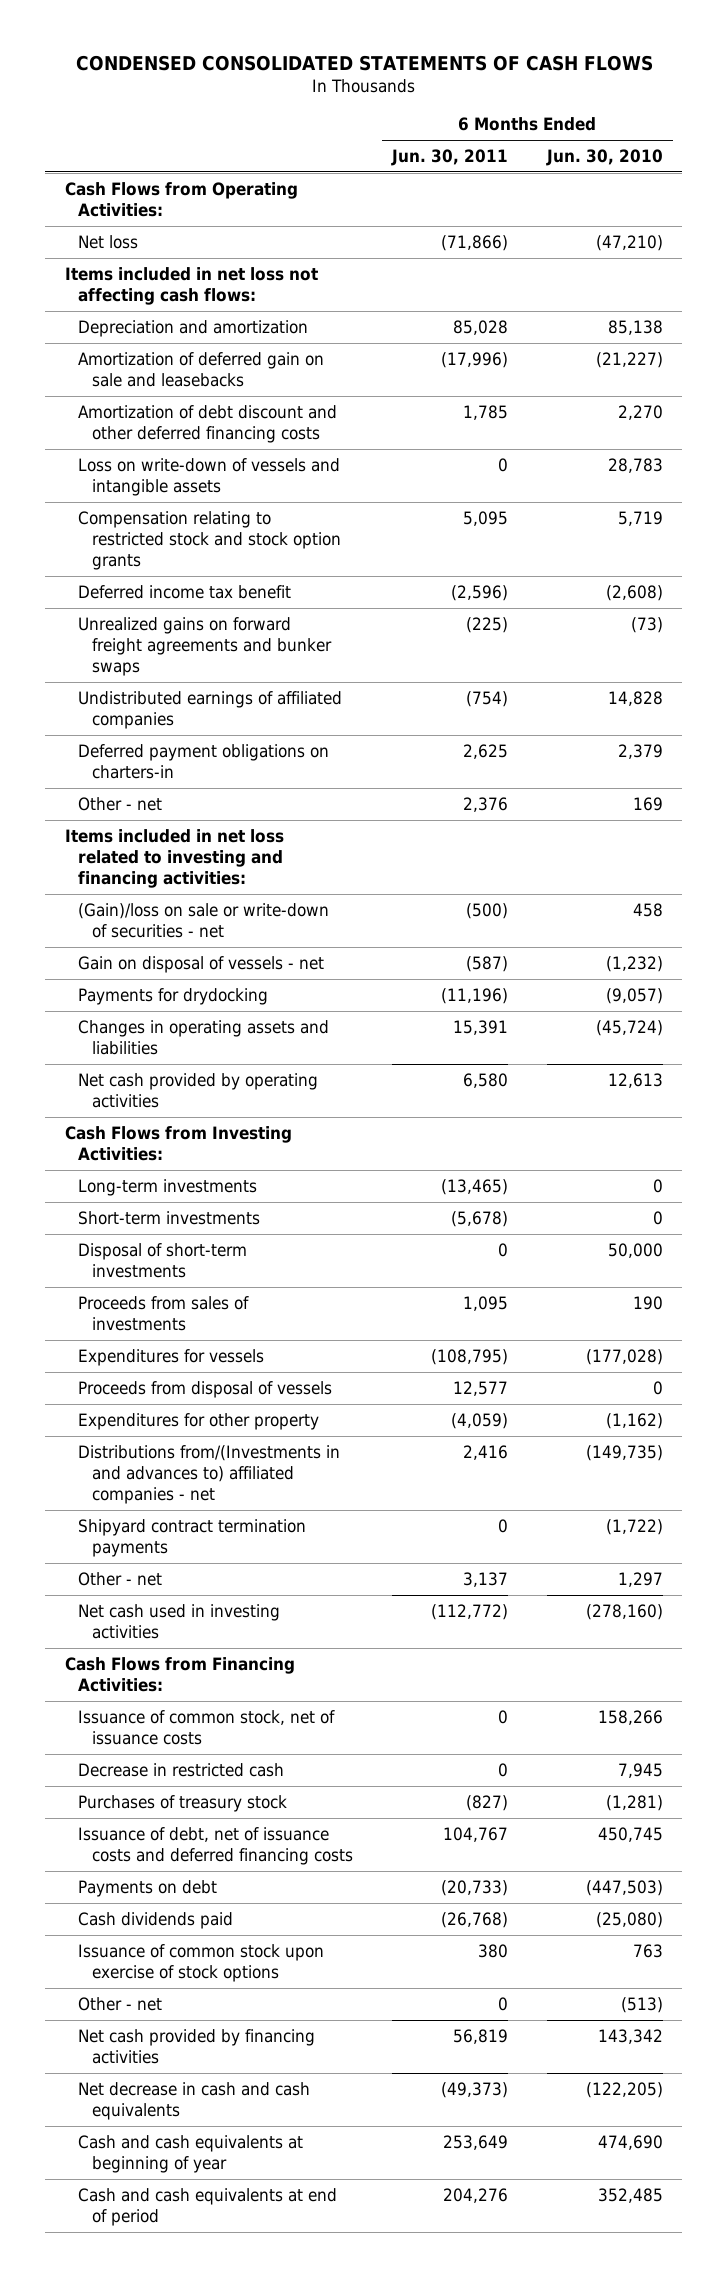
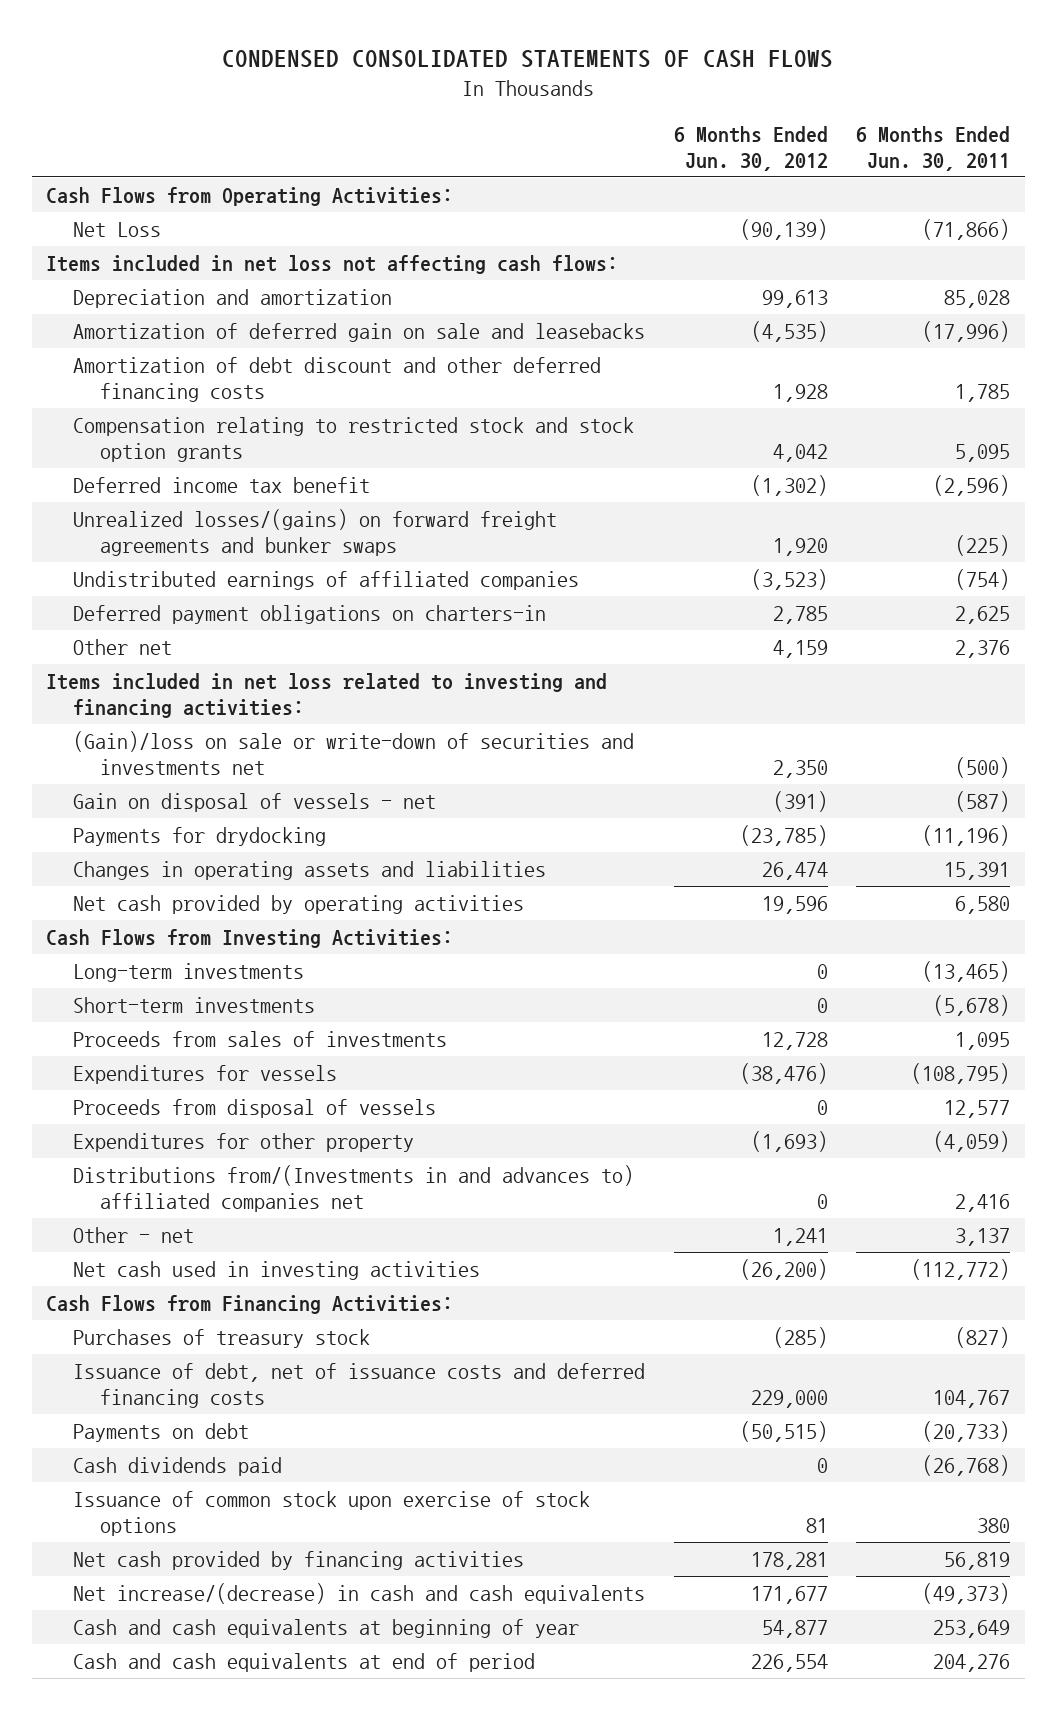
[545,149,663,167] Jun. 30, 2010 -> none
none -> [673,125,828,171] 6 Months Ended Jun. 30, 2012
[78,234,139,249] Net loss -> [73,221,162,237] Net Loss
[78,457,341,496] Loss on write-down of vessels and intangible assets -> none
[78,616,332,676] Unrealized gains on forward freight agreements and bunker swaps -> [73,508,558,556] Unrealized losses/(gains) on forward freight agreements and bunker swaps
[78,796,163,811] Other - net -> [73,638,173,655] Other net
[78,902,330,938] (Gain)/loss on sale or write-down of securities - net -> [73,730,635,775] (Gain)/loss on sale or write-down of securities and investments net
[78,1242,248,1278] Disposal of short-term investments -> none
[78,1518,307,1557] Shipyard contract termination payments -> none
[78,1444,341,1504] Distributions from/(Investments in and advances to) affiliated companies - net -> [73,1164,635,1212] Distributions from/(Investments in and advances to) affiliated companies net
[78,1709,336,1745] Issuance of common stock, net of issuance costs -> none
[78,1762,285,1777] Decrease in restricted cash -> none
[78,1996,163,2011] Other - net -> none
[78,2081,311,2120] Net decrease in cash and cash equivalents -> [73,1582,646,1604] Net increase/(decrease) in cash and cash equivalents

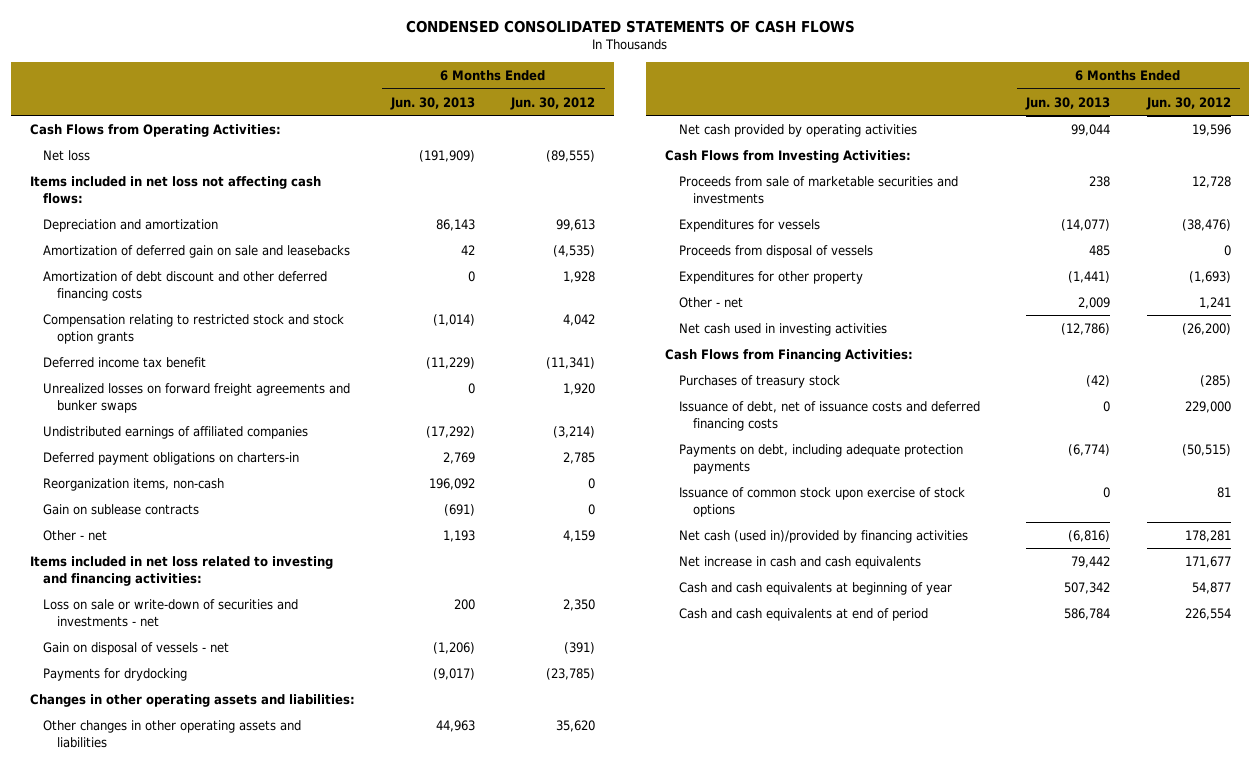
[856,125,1011,171] 6 Months Ended Jun. 30, 2011 -> none
none -> [389,96,475,110] Jun. 30, 2013
[73,221,162,237] Net Loss -> [43,150,91,162] Net loss
[739,218,828,240] (90,139) -> [546,150,596,163] (89,555)
[750,474,828,496] (1,302) -> [546,357,596,370] (11,341)
[73,508,558,556] Unrealized losses/(gains) on forward freight agreements and bunker swaps -> [43,383,351,413] Unrealized losses on forward freight agreements and bunker swaps
[750,568,828,590] (3,523) -> [553,426,596,439] (3,214)
none -> [43,478,225,492] Reorganization items, non-cash
none -> [43,504,200,516] Gain on sublease contracts
[73,638,173,655] Other net -> [43,530,108,542] Other - net
[73,730,635,775] (Gain)/loss on sale or write-down of securities and investments net -> [43,599,299,627] Loss on sale or write-down of securities and investments - net
none -> [29,694,355,708] Changes in other operating assets and liabilities:
[73,860,547,880] Changes in operating assets and liabilities -> [43,720,302,748] Other changes in other operating assets and liabilities
[761,861,828,880] 26,474 -> [556,720,596,733] 35,620
[73,962,305,982] Long-term investments -> none
[73,996,316,1013] Short-term investments -> none
[73,1030,448,1047] Proceeds from sales of investments -> [678,176,958,204] Proceeds from sale of marketable securities and investments
[73,1164,635,1212] Distributions from/(Investments in and advances to) affiliated companies net -> none
[73,1456,283,1476] Cash dividends paid -> none
[73,1422,250,1442] Payments on debt -> [678,444,963,474] Payments on debt, including adequate protection payments
[73,1550,525,1570] Net cash provided by financing activities -> [678,530,968,544] Net cash (used in)/provided by financing activities
[73,1582,646,1604] Net increase/(decrease) in cash and cash equivalents -> [678,556,921,570] Net increase in cash and cash equivalents

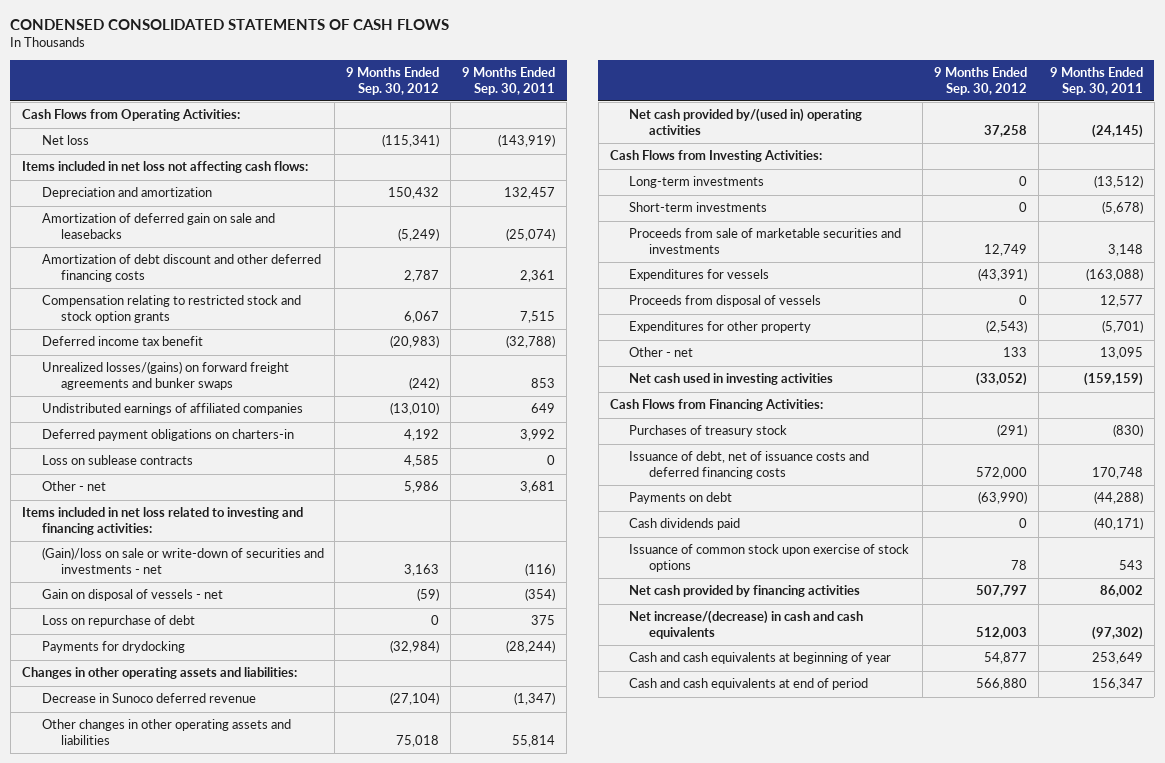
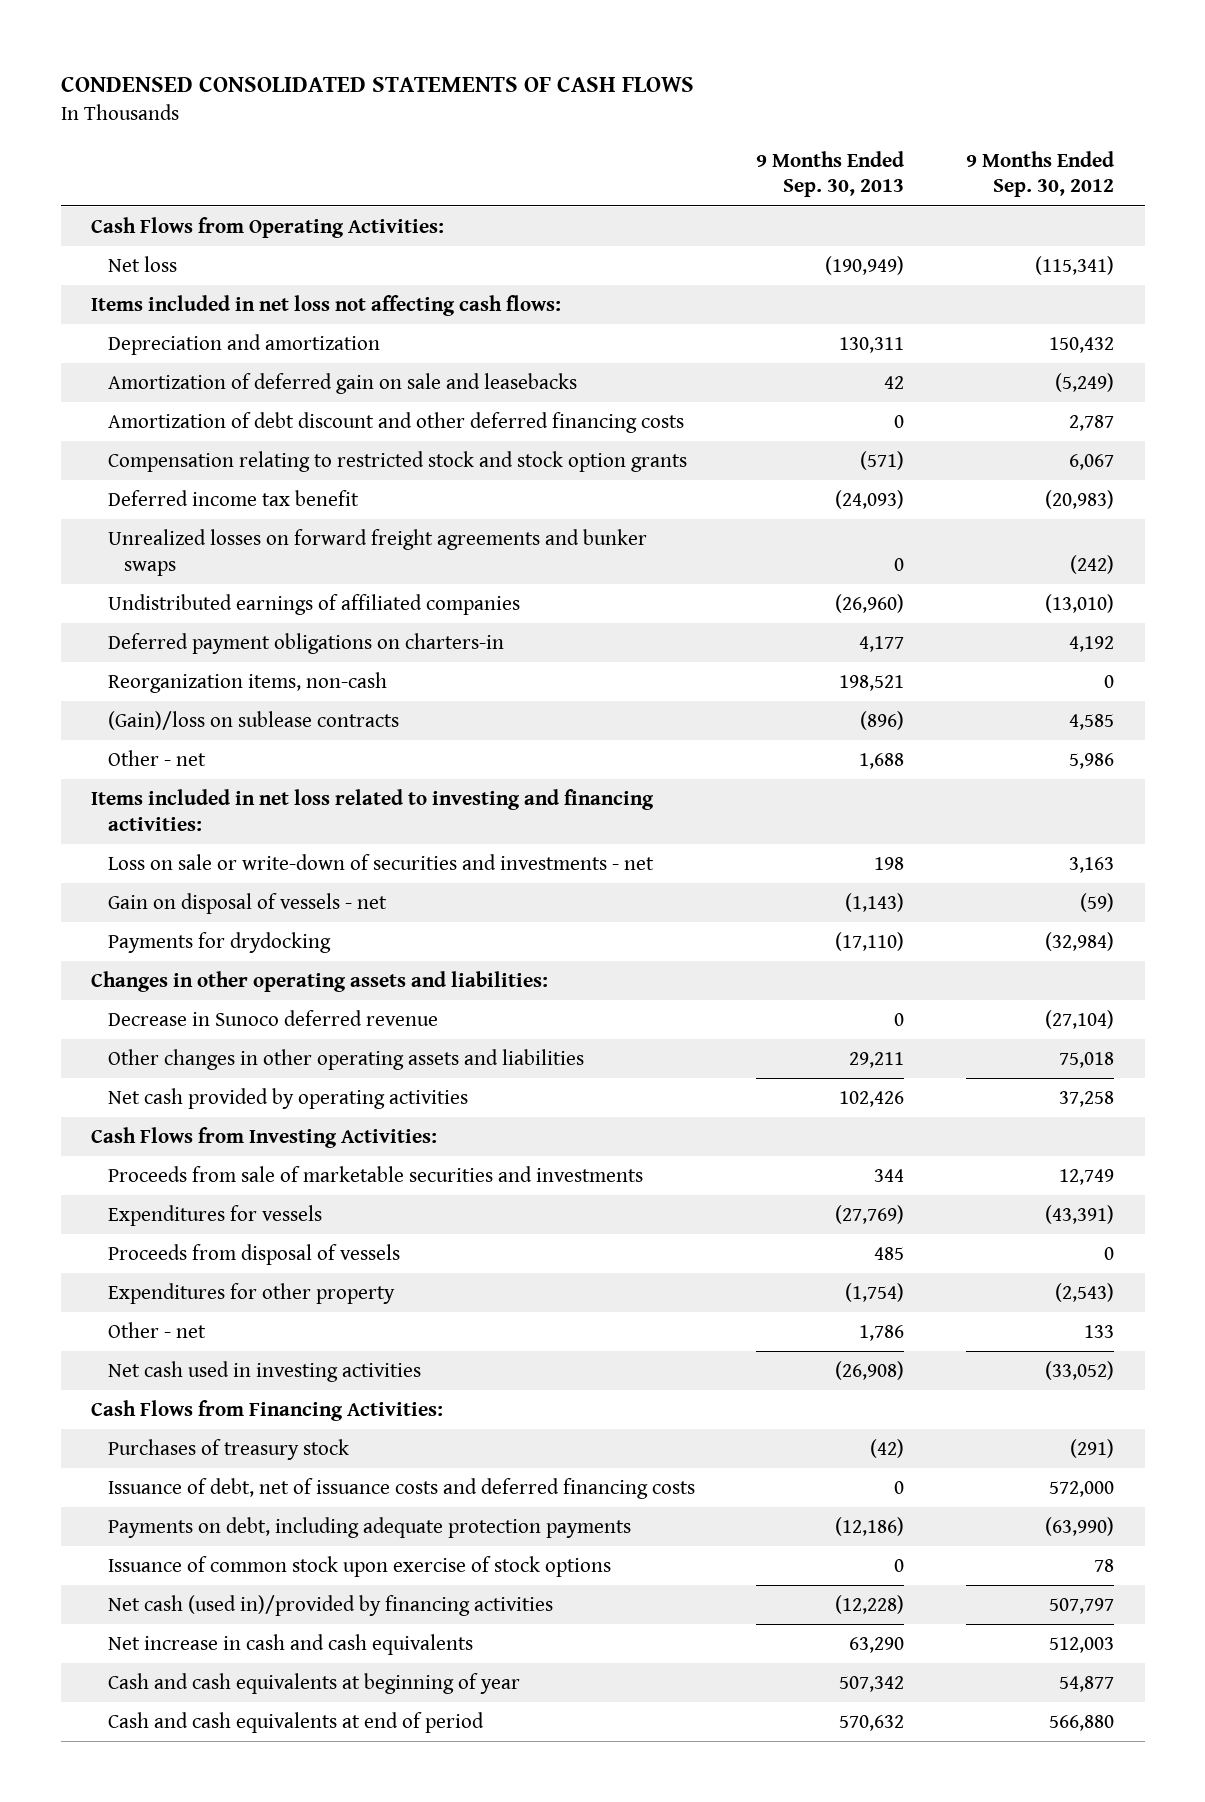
[462,67,556,95] 9 Months Ended Sep. 30, 2011 -> none
none -> [756,150,905,198] 9 Months Ended Sep. 30, 2013
[41,361,289,390] Unrealized losses/(gains) on forward freight agreements and bunker swaps -> [107,529,647,576] Unrealized losses on forward freight agreements and bunker swaps
none -> [107,672,387,694] Reorganization items, non-cash
[41,455,193,466] Loss on sublease contracts -> [107,711,399,731] (Gain)/loss on sublease contracts
[41,547,324,574] (Gain)/loss on sale or write-down of securities and investments - net -> [107,854,654,871] Loss on sale or write-down of securities and investments - net
[41,615,195,628] Loss on repurchase of debt -> none
[629,108,863,135] Net cash provided by/(used in) operating activities -> [107,1088,468,1110] Net cash provided by operating activities
[629,176,765,189] Long-term investments -> none
[629,202,768,213] Short-term investments -> none
[629,518,741,531] Cash dividends paid -> none
[629,492,733,505] Payments on debt -> [107,1517,631,1539] Payments on debt, including adequate protection payments
[629,585,861,598] Net cash provided by financing activities -> [107,1595,553,1617] Net cash (used in)/provided by financing activities
[629,610,864,639] Net increase/(decrease) in cash and cash equivalents -> [107,1634,473,1656] Net increase in cash and cash equivalents

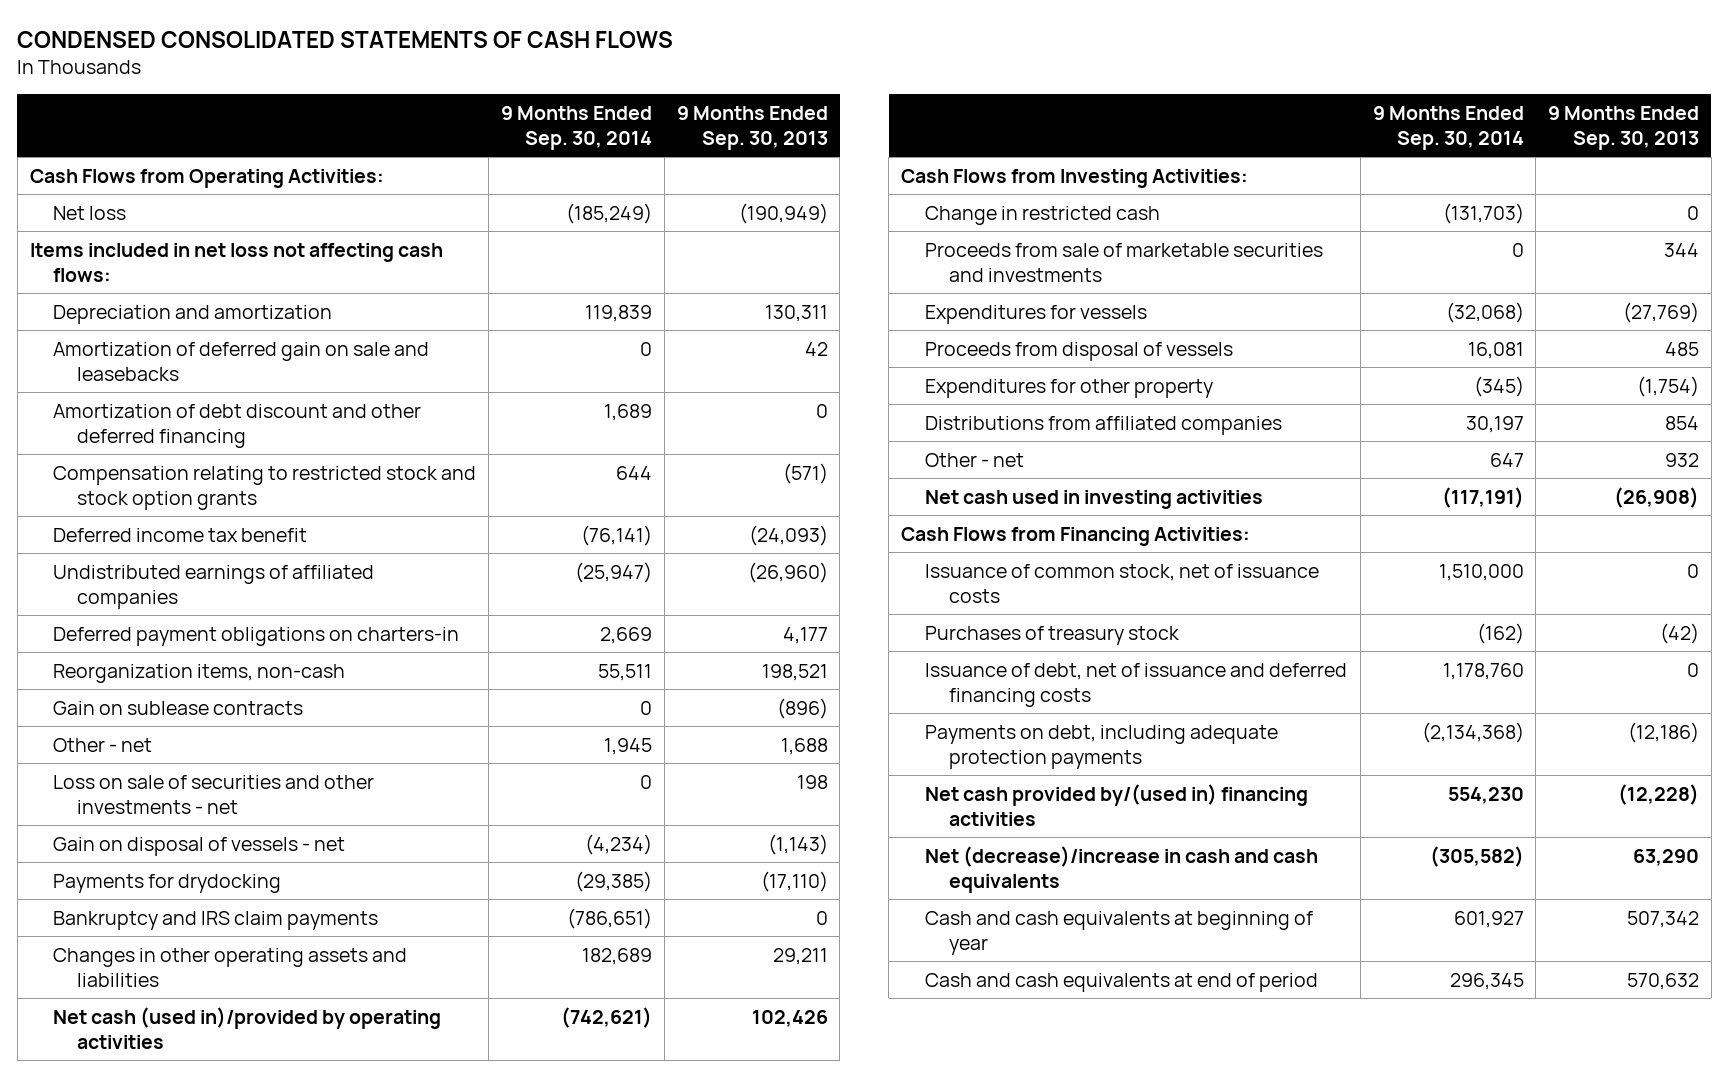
[965,150,1114,198] 9 Months Ended Sep. 30, 2012 -> none
none -> [501,105,653,150] 9 Months Ended Sep. 30, 2014
[107,412,684,434] Amortization of debt discount and other deferred financing costs -> [53,403,422,448] Amortization of debt discount and other deferred financing
[107,529,647,576] Unrealized losses on forward freight agreements and bunker swaps -> none
[107,711,399,731] (Gain)/loss on sublease contracts -> [53,700,304,715] Gain on sublease contracts
[91,789,655,831] Items included in net loss related to investing and financing activities: -> none
[107,854,654,871] Loss on sale or write-down of securities and investments - net -> [53,774,375,814] Loss on sale of securities and other investments - net
[91,971,549,993] Changes in other operating assets and liabilities: -> none
[107,1010,438,1027] Decrease in Sunoco deferred revenue -> none
none -> [53,910,379,930] Bankruptcy and IRS claim payments
[107,1049,584,1071] Other changes in other operating assets and liabilities -> [53,947,408,987] Changes in other operating assets and liabilities
[107,1088,468,1110] Net cash provided by operating activities -> [53,1006,442,1049] Net cash (used in)/provided by operating activities
none -> [924,205,1160,225] Change in restricted cash
none -> [924,415,1282,435] Distributions from affiliated companies
[859,1325,905,1342] 1,786 -> [1665,452,1700,467] 932
none -> [924,563,1319,603] Issuance of common stock, net of issuance costs
[107,1478,695,1500] Issuance of debt, net of issuance costs and deferred financing costs -> [924,662,1347,707] Issuance of debt, net of issuance and deferred financing costs
[107,1556,611,1578] Issuance of common stock upon exercise of stock options -> none
[107,1595,553,1617] Net cash (used in)/provided by financing activities -> [924,783,1308,826] Net cash provided by/(used in) financing activities
[107,1634,473,1656] Net increase in cash and cash equivalents -> [924,845,1318,893] Net (decrease)/increase in cash and cash equivalents

